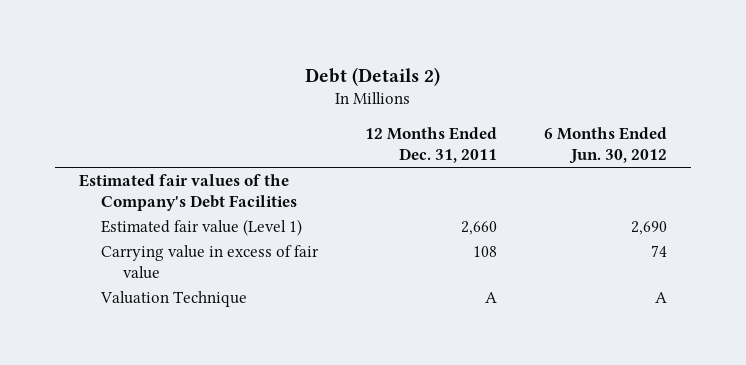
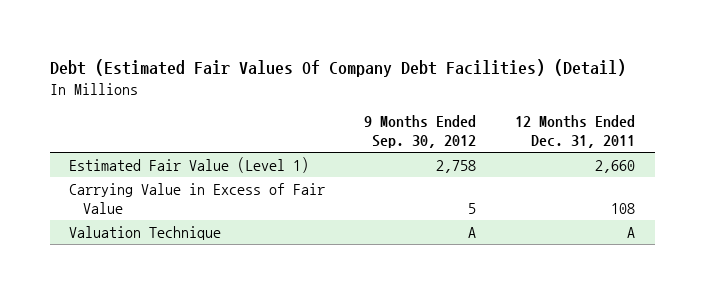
[304,66,440,86] Debt (Details 2) -> [49,59,626,78] Debt (Estimated Fair Values Of Company Debt Facilities) (Detail)
[544,127,668,165] 6 Months Ended Jun. 30, 2012 -> none
none -> [364,115,477,148] 9 Months Ended Sep. 30, 2012
[78,174,297,211] Estimated fair values of the Company's Debt Facilities -> none
[100,219,302,237] Estimated fair value (Level 1) -> [69,156,310,173] Estimated Fair Value (Level 1)
[100,245,319,279] Carrying value in excess of fair value -> [69,182,326,214] Carrying Value in Excess of Fair Value

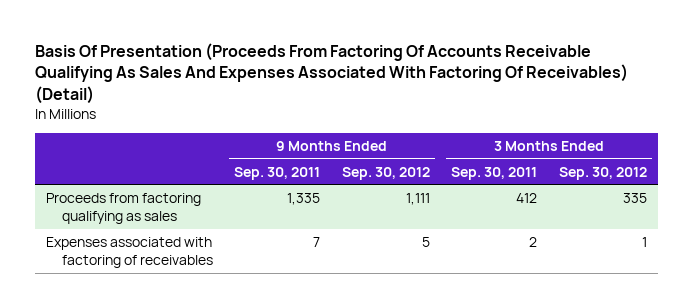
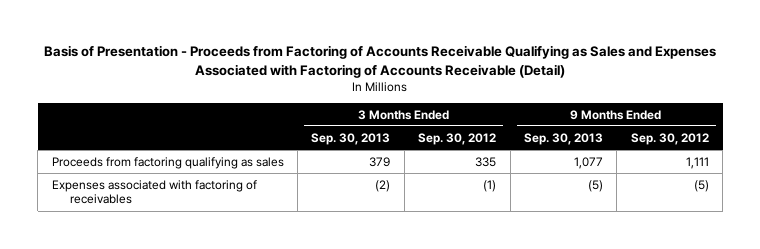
[34,42,628,105] Basis Of Presentation (Proceeds From Factoring Of Accounts Receivable Qualifying As Sales And Expenses Associated With Factoring Of Receivables) (Detail) -> [44,45,717,78] Basis of Presentation - Proceeds from Factoring of Accounts Receivable Qualifying as Sales and Expenses Associated with Factoring of Accounts Receivable (Detail)
[234,166,321,180] Sep. 30, 2011 -> none
[451,166,538,180] Sep. 30, 2011 -> none
none -> [311,132,391,145] Sep. 30, 2013
none -> [524,132,604,145] Sep. 30, 2013
[421,236,430,247] 5 -> [693,179,709,192] (5)
[641,236,647,247] 1 -> [483,179,497,192] (1)

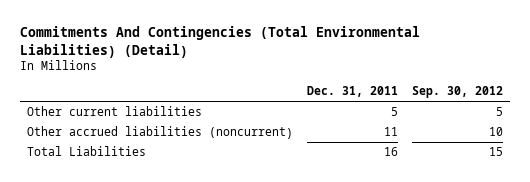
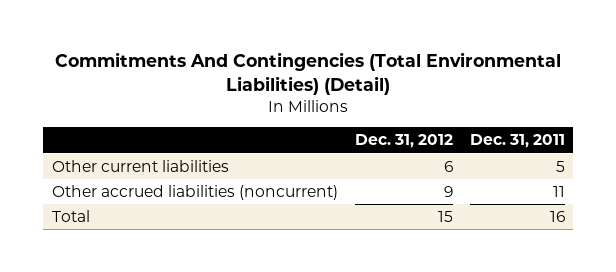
[412,86,504,99] Sep. 30, 2012 -> none
none -> [354,134,453,149] Dec. 31, 2012
[26,146,146,157] Total Liabilities -> [51,210,90,223] Total

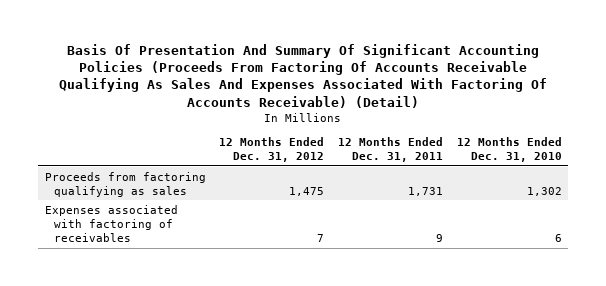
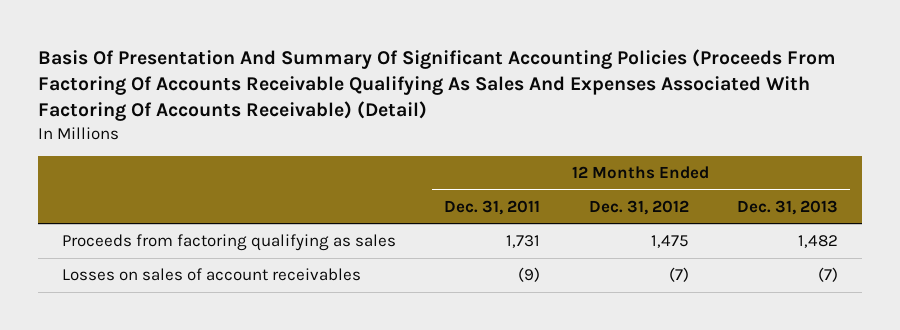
[456,137,562,163] 12 Months Ended Dec. 31, 2010 -> none
none -> [737,199,839,215] Dec. 31, 2013
[44,204,178,243] Expenses associated with factoring of receivables -> [61,268,361,282] Losses on sales of account receivables
[317,234,325,243] 7 -> [668,267,689,283] (7)
[435,234,443,243] 9 -> [518,267,541,283] (9)

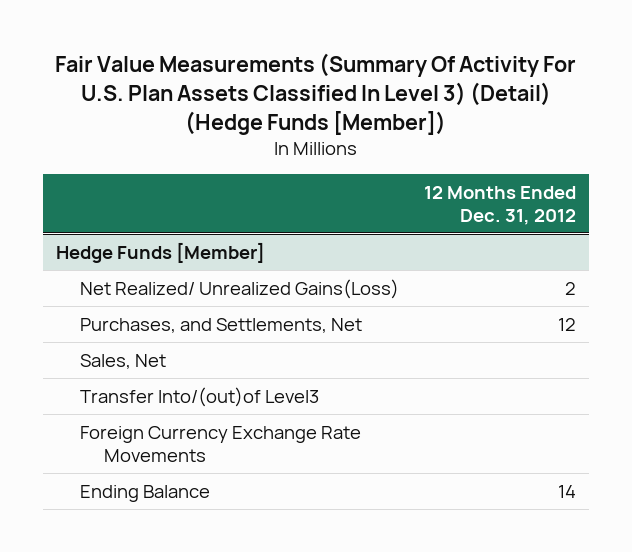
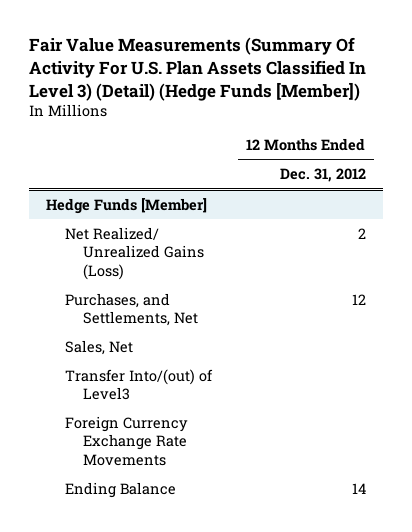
[79,278,399,299] Net Realized/ Unrealized Gains(Loss) -> [64,226,205,280] Net Realized/ Unrealized Gains (Loss)
[79,386,319,407] Transfer Into/(out)of Level3 -> [64,368,213,401] Transfer Into/(out) of Level3

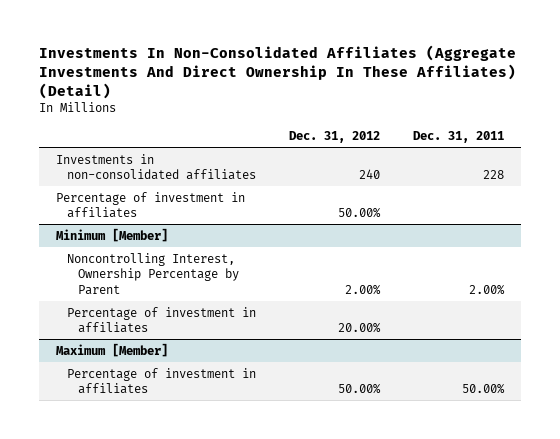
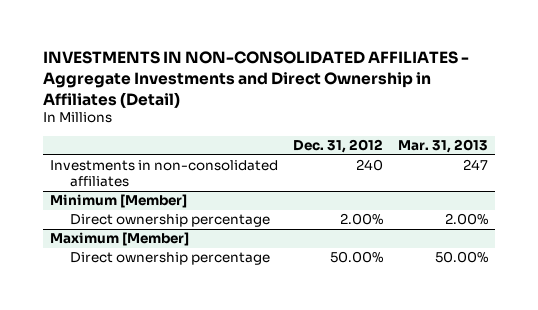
[39,45,517,99] Investments In Non-Consolidated Affiliates (Aggregate Investments And Direct Ownership In These Affiliates) (Detail) -> [42,51,469,108] INVESTMENTS IN NON-CONSOLIDATED AFFILIATES - Aggregate Investments and Direct Ownership in Affiliates (Detail)
[413,130,505,143] Dec. 31, 2011 -> none
none -> [397,139,488,154] Mar. 31, 2013
[55,191,245,219] Percentage of investment in affiliates -> none
[67,306,257,334] Percentage of investment in affiliates -> none
[67,252,240,295] Noncontrolling Interest, Ownership Percentage by Parent -> [69,214,270,228] Direct ownership percentage
[67,367,257,395] Percentage of investment in affiliates -> [69,252,270,266] Direct ownership percentage

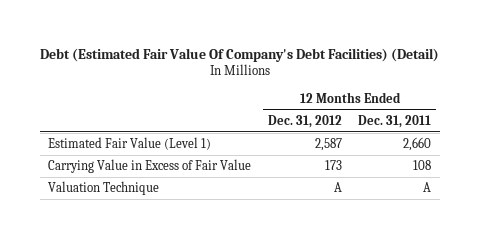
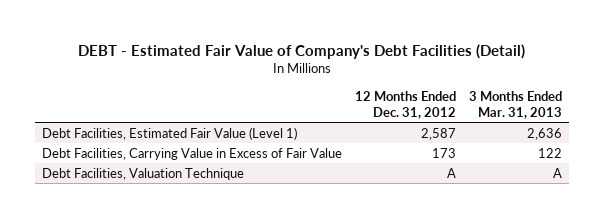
[39,47,439,62] Debt (Estimated Fair Value Of Company's Debt Facilities) (Detail) -> [78,43,526,59] DEBT - Estimated Fair Value of Company's Debt Facilities (Detail)
[358,114,432,128] Dec. 31, 2011 -> none
none -> [469,91,563,120] 3 Months Ended Mar. 31, 2013
[47,137,211,151] Estimated Fair Value (Level 1) -> [41,126,297,140] Debt Facilities, Estimated Fair Value (Level 1)
[47,159,251,174] Carrying Value in Excess of Fair Value -> [41,147,342,160] Debt Facilities, Carrying Value in Excess of Fair Value
[47,181,159,196] Valuation Technique -> [41,167,244,180] Debt Facilities, Valuation Technique

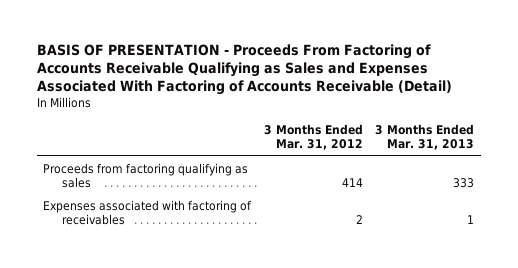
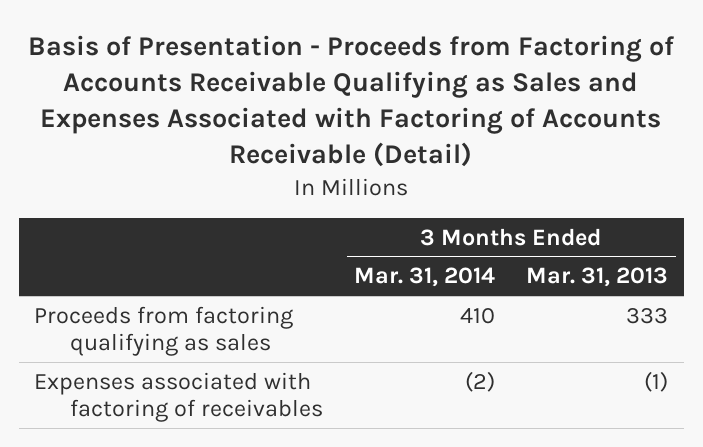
[36,43,452,96] BASIS OF PRESENTATION - Proceeds From Factoring of Accounts Receivable Qualifying as Sales and Expenses Associated With Factoring of Accounts Receivable (Detail) -> [28,34,675,168] Basis of Presentation - Proceeds from Factoring of Accounts Receivable Qualifying as Sales and Expenses Associated with Factoring of Accounts Receivable (Detail)
[263,124,363,151] 3 Months Ended Mar. 31, 2012 -> none
none -> [354,267,496,288] Mar. 31, 2014
[467,214,475,224] 1 -> [644,370,669,392] (1)

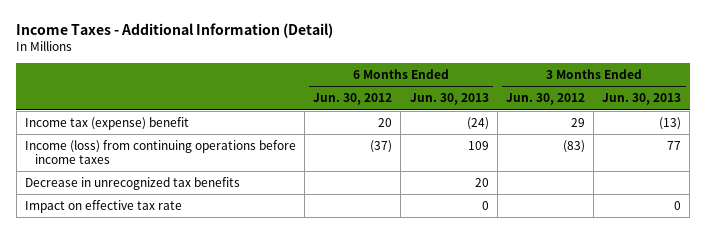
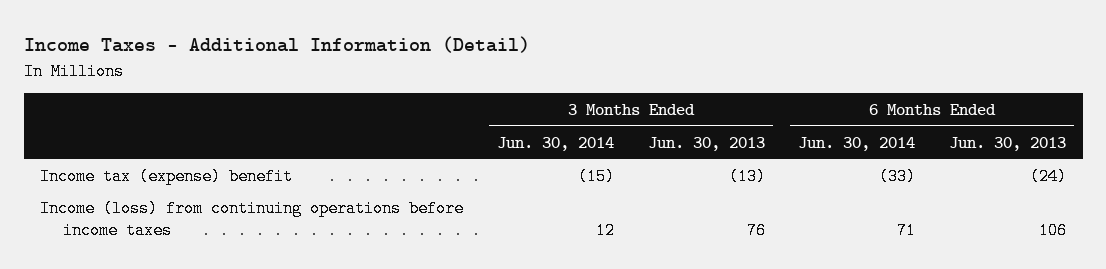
[313,93,393,106] Jun. 30, 2012 -> none
[505,93,585,106] Jun. 30, 2012 -> none
none -> [496,136,614,151] Jun. 30, 2014
none -> [798,136,916,151] Jun. 30, 2014
[25,176,241,190] Decrease in unrecognized tax benefits -> none
[25,199,183,213] Impact on effective tax rate -> none
[467,140,489,150] 109 -> [1038,221,1067,239] 106
[667,140,682,150] 77 -> [746,221,766,239] 76

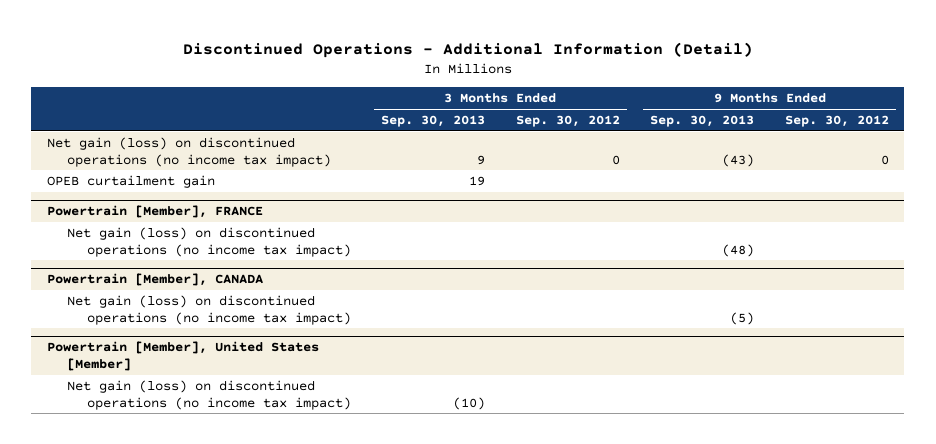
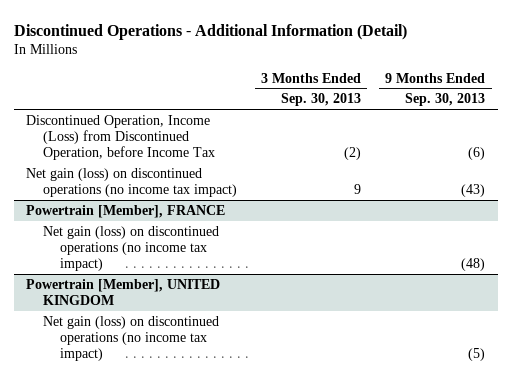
[515,115,620,128] Sep. 30, 2012 -> none
[784,115,889,128] Sep. 30, 2012 -> none
none -> [26,114,216,161] Discontinued Operation, Income (Loss) from Discontinued Operation, before Income Tax
[46,175,215,189] OPEB curtailment gain -> none
[46,273,263,287] Powertrain [Member], CANADA -> none
none -> [26,278,221,306] Powertrain [Member], UNITED KINGDOM
[46,341,319,371] Powertrain [Member], United States [Member] -> none
[66,380,351,410] Net gain (loss) on discontinued operations (no income tax impact) -> none

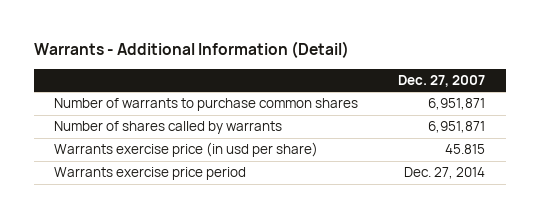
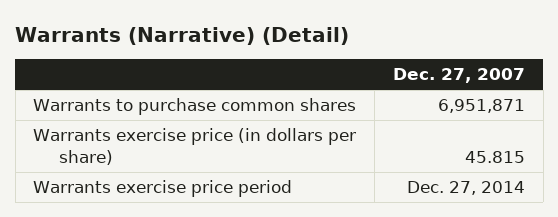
[33,41,349,59] Warrants - Additional Information (Detail) -> [15,26,350,45] Warrants (Narrative) (Detail)
[54,121,283,135] Number of shares called by warrants -> none
[54,98,359,112] Number of warrants to purchase common shares -> [33,98,357,116] Warrants to purchase common shares
[54,142,319,158] Warrants exercise price (in usd per share) -> [33,128,357,166] Warrants exercise price (in dollars per share)

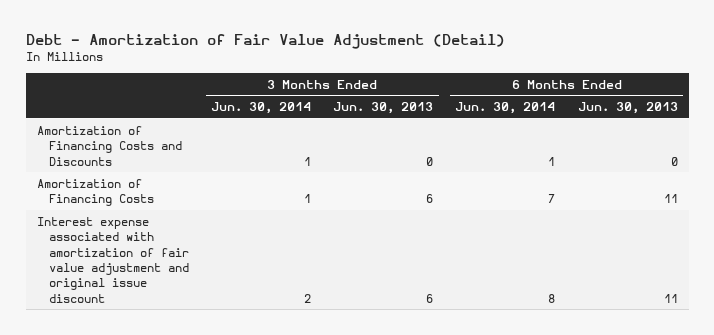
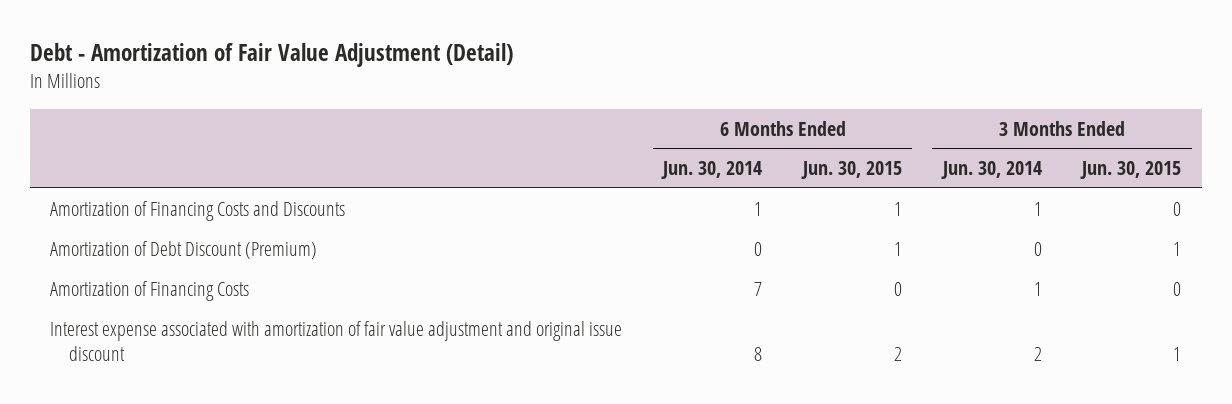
[333,102,434,115] Jun. 30, 2013 -> none
[577,102,678,115] Jun. 30, 2013 -> none
none -> [800,161,902,180] Jun. 30, 2015
none -> [1080,161,1182,180] Jun. 30, 2015
none -> [50,240,318,259] Amortization of Debt Discount (Premium)

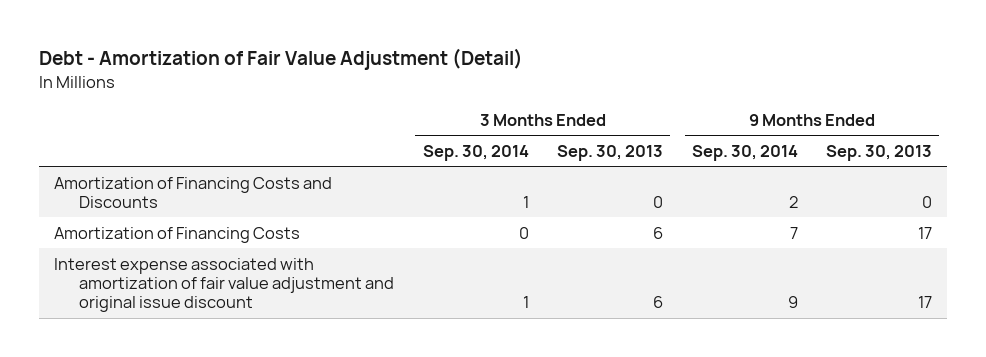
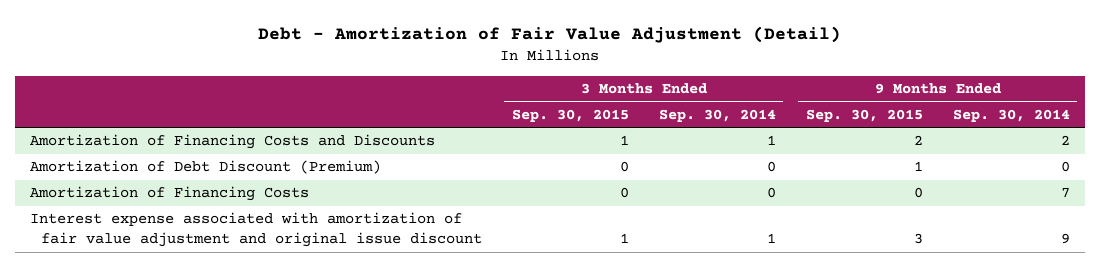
[557,144,664,161] Sep. 30, 2013 -> none
[826,144,933,161] Sep. 30, 2013 -> none
none -> [511,108,629,122] Sep. 30, 2015
none -> [805,108,923,122] Sep. 30, 2015
none -> [29,160,381,175] Amortization of Debt Discount (Premium)

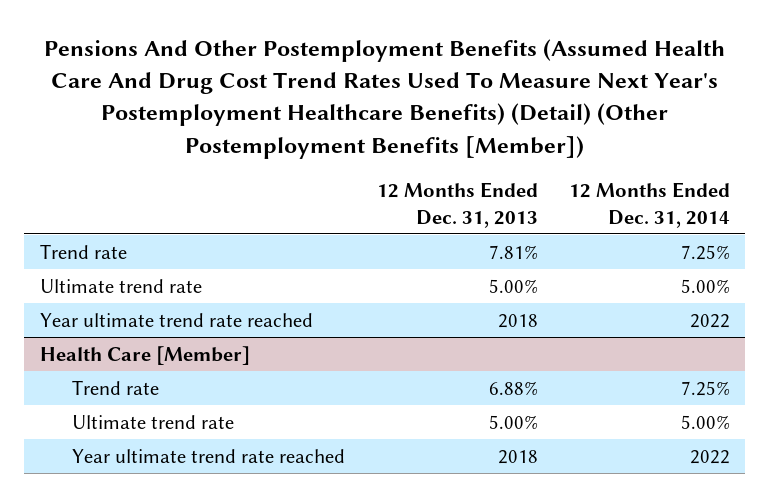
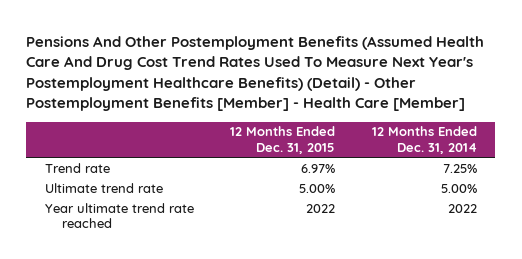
[43,39,725,159] Pensions And Other Postemployment Benefits (Assumed Health Care And Drug Cost Trend Rates Used To Measure Next Year's Postemployment Healthcare Benefits) (Detail) (Other Postemployment Benefits [Member]) -> [26,35,485,112] Pensions And Other Postemployment Benefits (Assumed Health Care And Drug Cost Trend Rates Used To Measure Next Year's Postemployment Healthcare Benefits) (Detail) - Other Postemployment Benefits [Member] - Health Care [Member]
[376,181,538,228] 12 Months Ended Dec. 31, 2013 -> none
none -> [230,126,336,154] 12 Months Ended Dec. 31, 2015
[40,345,251,365] Health Care [Member] -> none
[72,379,160,395] Trend rate -> none
[72,414,235,429] Ultimate trend rate -> none
[72,448,346,463] Year ultimate trend rate reached -> none

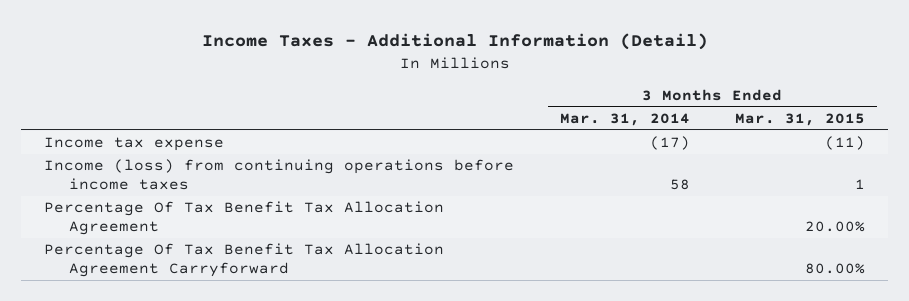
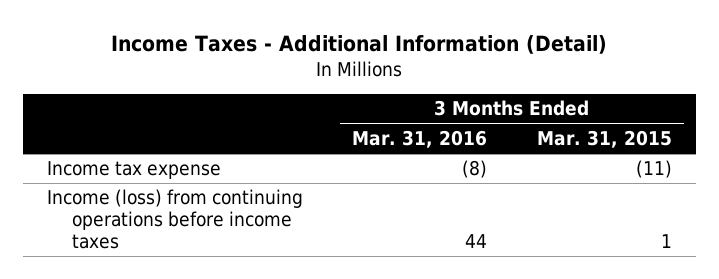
[559,112,690,126] Mar. 31, 2014 -> none
none -> [352,129,488,148] Mar. 31, 2016
[43,201,444,236] Percentage Of Tax Benefit Tax Allocation Agreement -> none
[43,243,444,278] Percentage Of Tax Benefit Tax Allocation Agreement Carryforward -> none

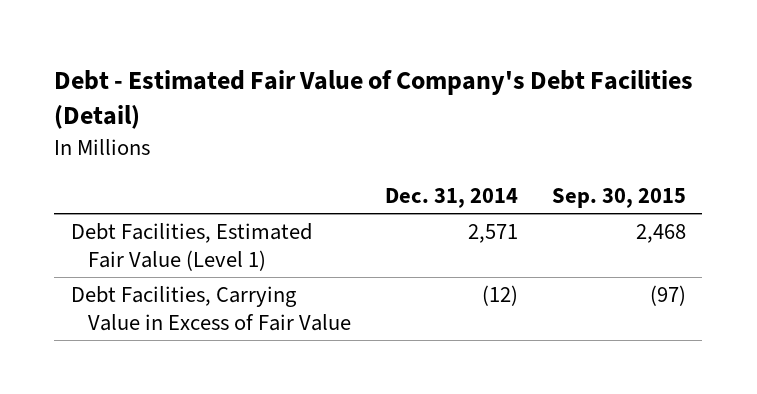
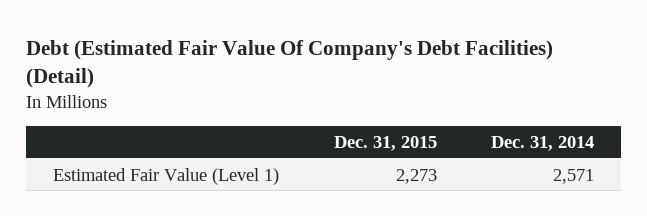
[54,70,694,130] Debt - Estimated Fair Value of Company's Debt Facilities (Detail) -> [26,39,554,89] Debt (Estimated Fair Value Of Company's Debt Facilities) (Detail)
[551,187,686,208] Sep. 30, 2015 -> none
none -> [333,136,437,152] Dec. 31, 2015
[71,286,352,331] Debt Facilities, Carrying Value in Excess of Fair Value -> none
[71,223,313,271] Debt Facilities, Estimated Fair Value (Level 1) -> [53,167,280,185] Estimated Fair Value (Level 1)

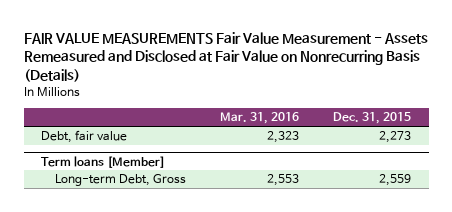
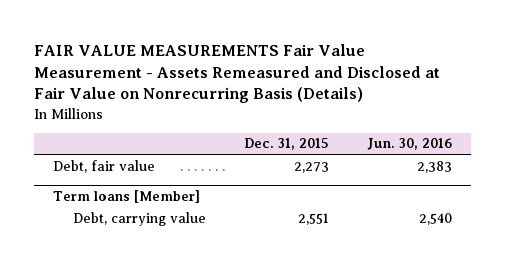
[220,112,300,125] Mar. 31, 2016 -> none
none -> [366,138,452,151] Jun. 30, 2016
[54,174,186,187] Long-term Debt, Gross -> none
none -> [72,211,206,226] Debt, carrying value

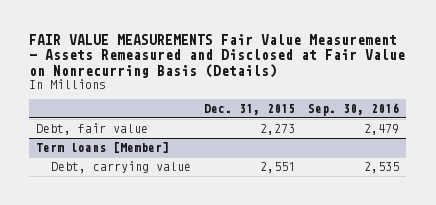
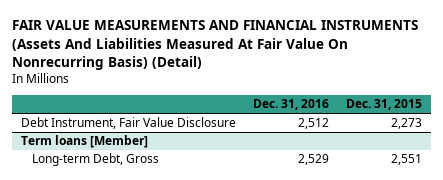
[29,33,406,78] FAIR VALUE MEASUREMENTS Fair Value Measurement - Assets Remeasured and Disclosed at Fair Value on Nonrecurring Basis (Details) -> [11,20,418,71] FAIR VALUE MEASUREMENTS AND FINANCIAL INSTRUMENTS (Assets And Liabilities Measured At Fair Value On Nonrecurring Basis) (Detail)
[308,103,400,117] Sep. 30, 2016 -> none
none -> [252,99,329,111] Dec. 31, 2016
[36,122,149,135] Debt, fair value -> [20,117,236,130] Debt Instrument, Fair Value Disclosure
[50,160,191,173] Debt, carrying value -> [31,153,159,167] Long-term Debt, Gross

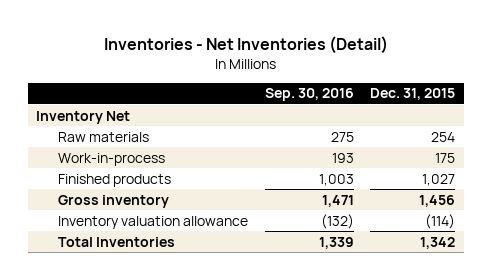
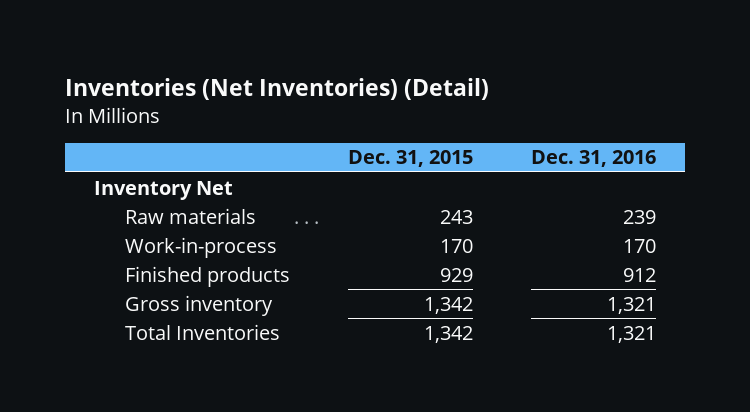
[103,35,388,54] Inventories - Net Inventories (Detail) -> [64,77,489,100] Inventories (Net Inventories) (Detail)
[264,88,354,102] Sep. 30, 2016 -> none
none -> [531,150,657,168] Dec. 31, 2016
[57,215,248,229] Inventory valuation allowance -> none
[431,131,456,142] 254 -> [440,209,474,224] 243
[435,152,456,163] 175 -> [440,238,474,253] 170
[422,173,456,186] 1,027 -> [440,267,474,282] 929
[419,194,456,207] 1,456 -> [424,296,474,314] 1,342

